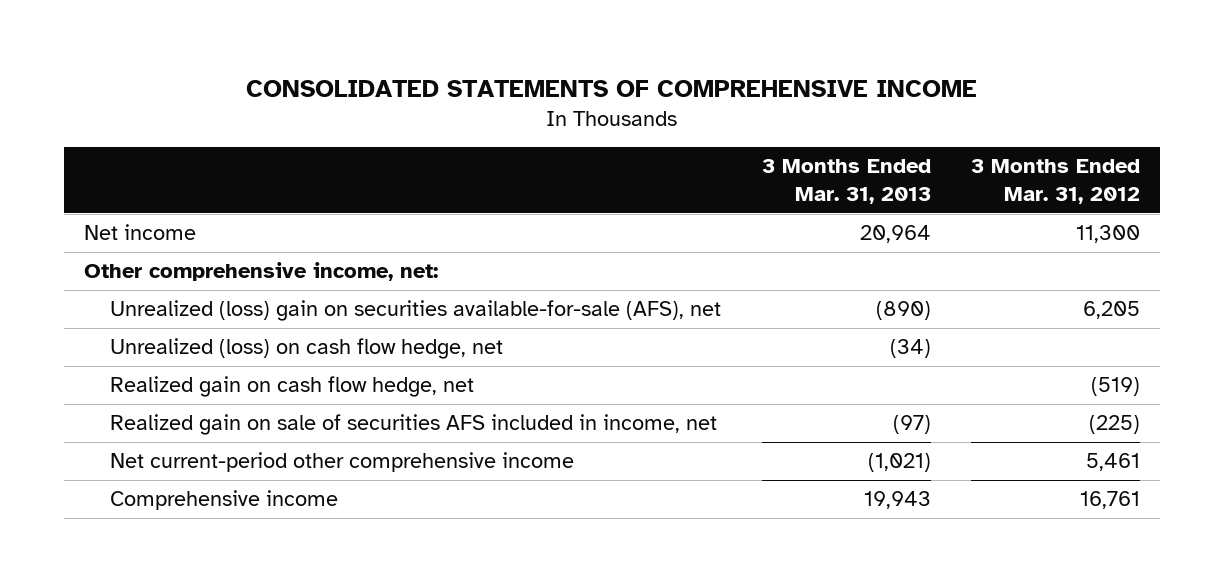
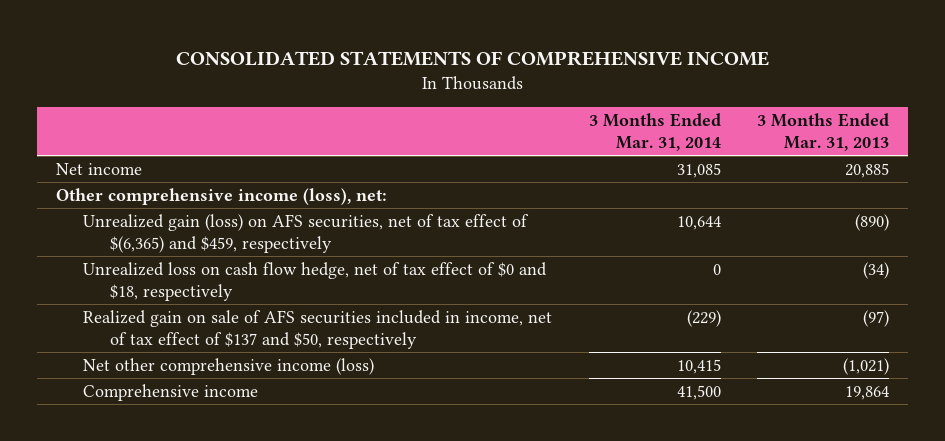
[971,159,1141,205] 3 Months Ended Mar. 31, 2012 -> none
none -> [588,113,721,151] 3 Months Ended Mar. 31, 2014
[110,376,475,398] Realized gain on cash flow hedge, net -> none
[859,225,931,244] 20,964 -> [845,163,890,179] 20,885
[83,262,438,282] Other comprehensive income, net: -> [55,188,387,206] Other comprehensive income (loss), net:
[110,300,722,322] Unrealized (loss) gain on securities available-for-sale (AFS), net -> [82,214,529,253] Unrealized gain (loss) on AFS securities, net of tax effect of $(6,365) and $459, respectively
[110,338,504,360] Unrealized (loss) on cash flow hedge, net -> [82,262,547,301] Unrealized loss on cash flow hedge, net of tax effect of $0 and $18, respectively
[110,414,718,436] Realized gain on sale of securities AFS included in income, net -> [82,310,552,349] Realized gain on sale of AFS securities included in income, net of tax effect of $137 and $50, respectively
[110,452,575,473] Net current-period other comprehensive income -> [82,358,374,376] Net other comprehensive income (loss)
[863,491,931,510] 19,943 -> [845,386,890,401] 19,864

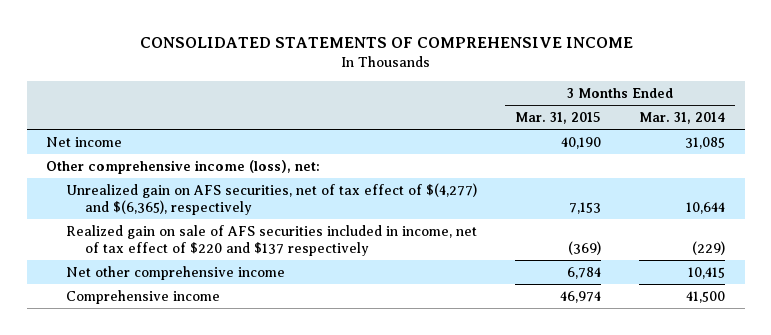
[757,113,890,151] 3 Months Ended Mar. 31, 2013 -> none
none -> [515,112,602,125] Mar. 31, 2015
[82,262,547,301] Unrealized loss on cash flow hedge, net of tax effect of $0 and $18, respectively -> none
[82,214,529,253] Unrealized gain (loss) on AFS securities, net of tax effect of $(6,365) and $459, respectively -> [65,182,477,215] Unrealized gain on AFS securities, net of tax effect of $(4,277) and $(6,365), respectively
[82,310,552,349] Realized gain on sale of AFS securities included in income, net of tax effect of $137 and $50, respectively -> [65,224,477,256] Realized gain on sale of AFS securities included in income, net of tax effect of $220 and $137 respectively
[82,358,374,376] Net other comprehensive income (loss) -> [65,265,285,280] Net other comprehensive income

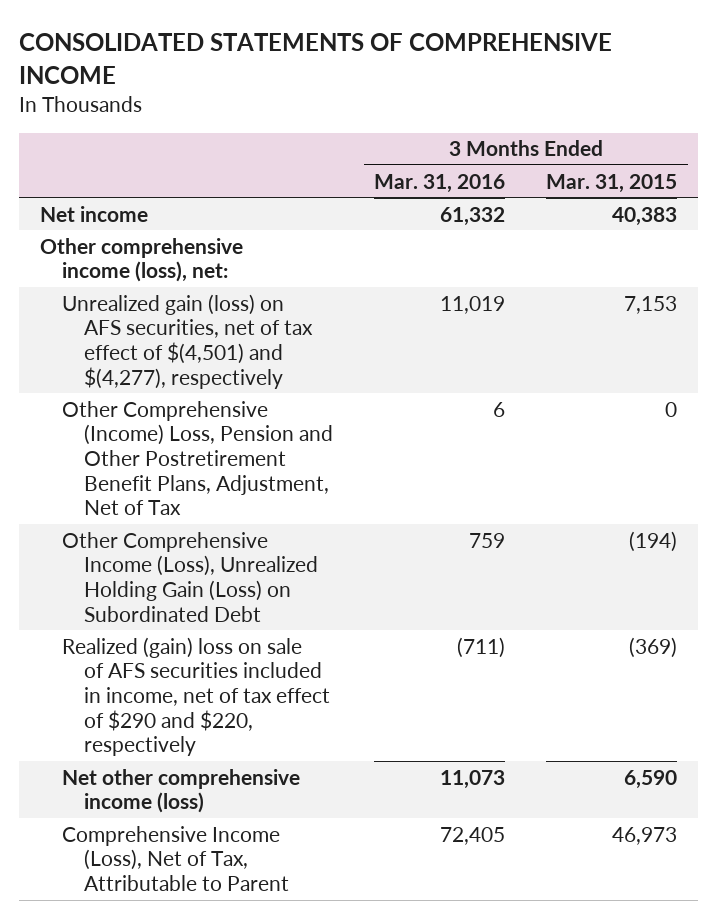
[639,112,726,125] Mar. 31, 2014 -> none
none -> [373,173,505,193] Mar. 31, 2016
[561,136,602,149] 40,190 -> [612,206,678,226] 40,383
[65,182,477,215] Unrealized gain on AFS securities, net of tax effect of $(4,277) and $(6,365), respectively -> [61,293,313,389] Unrealized gain (loss) on AFS securities, net of tax effect of $(4,501) and $(4,277), respectively
none -> [61,400,333,516] Other Comprehensive (Income) Loss, Pension and Other Postretirement Benefit Plans, Adjustment, Net of Tax
none -> [61,531,318,622] Other Comprehensive Income (Loss), Unrealized Holding Gain (Loss) on Subordinated Debt
[65,224,477,256] Realized gain on sale of AFS securities included in income, net of tax effect of $220 and $137 respectively -> [61,636,330,757] Realized (gain) loss on sale of AFS securities included in income, net of tax effect of $290 and $220, respectively
[65,265,285,280] Net other comprehensive income -> [61,768,300,814] Net other comprehensive income (loss)
[567,266,602,279] 6,784 -> [624,769,678,789] 6,590
[65,289,220,304] Comprehensive income -> [61,825,289,892] Comprehensive Income (Loss), Net of Tax, Attributable to Parent
[560,290,602,303] 46,974 -> [612,826,678,845] 46,973

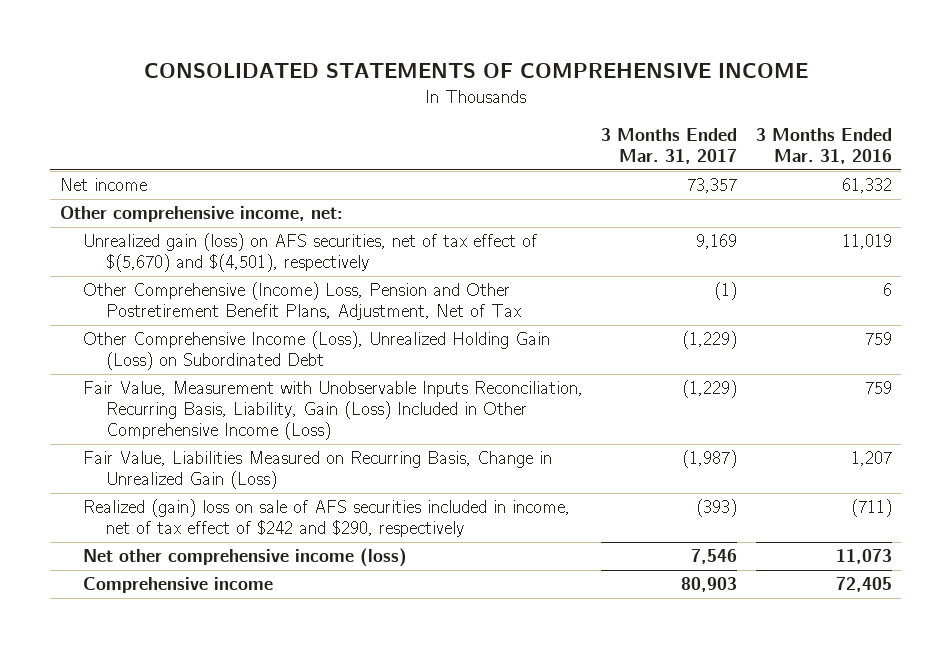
[546,173,678,193] Mar. 31, 2015 -> none
none -> [601,128,738,165] 3 Months Ended Mar. 31, 2017
[39,237,243,283] Other comprehensive income (loss), net: -> [59,206,343,223] Other comprehensive income, net:
[61,293,313,389] Unrealized gain (loss) on AFS securities, net of tax effect of $(4,501) and $(4,277), respectively -> [82,233,537,273] Unrealized gain (loss) on AFS securities, net of tax effect of $(5,670) and $(4,501), respectively
none -> [82,381,583,441] Fair Value, Measurement with Unobservable Inputs Reconciliation, Recurring Basis, Liability, Gain (Loss) Included in Other Comprehensive Income (Loss)
none -> [82,451,552,490] Fair Value, Liabilities Measured on Recurring Basis, Change in Unrealized Gain (Loss)
[61,636,330,757] Realized (gain) loss on sale of AFS securities included in income, net of tax effect of $290 and $220, respectively -> [82,499,570,538] Realized (gain) loss on sale of AFS securities included in income, net of tax effect of $242 and $290, respectively
[61,825,289,892] Comprehensive Income (Loss), Net of Tax, Attributable to Parent -> [82,577,273,594] Comprehensive income

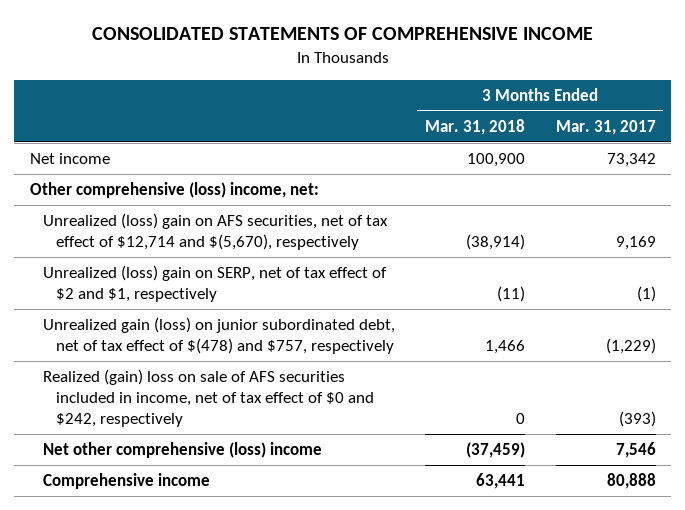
[756,128,893,165] 3 Months Ended Mar. 31, 2016 -> none
none -> [425,118,526,135] Mar. 31, 2018
[82,381,583,441] Fair Value, Measurement with Unobservable Inputs Reconciliation, Recurring Basis, Liability, Gain (Loss) Included in Other Comprehensive Income (Loss) -> none
[82,451,552,490] Fair Value, Liabilities Measured on Recurring Basis, Change in Unrealized Gain (Loss) -> none
[687,178,738,194] 73,357 -> [606,152,656,167] 73,342
[59,206,343,223] Other comprehensive income, net: -> [29,181,319,198] Other comprehensive (loss) income, net:
[82,233,537,273] Unrealized gain (loss) on AFS securities, net of tax effect of $(5,670) and $(4,501), respectively -> [42,212,388,250] Unrealized (loss) gain on AFS securities, net of tax effect of $12,714 and $(5,670), respectively
[82,282,522,321] Other Comprehensive (Income) Loss, Pension and Other Postretirement Benefit Plans, Adjustment, Net of Tax -> [42,264,387,302] Unrealized (loss) gain on SERP, net of tax effect of $2 and $1, respectively
[82,331,550,371] Other Comprehensive Income (Loss), Unrealized Holding Gain (Loss) on Subordinated Debt -> [42,316,395,354] Unrealized gain (loss) on junior subordinated debt, net of tax effect of $(478) and $757, respectively
[82,499,570,538] Realized (gain) loss on sale of AFS securities included in income, net of tax effect of $242 and $290, respectively -> [42,368,374,428] Realized (gain) loss on sale of AFS securities included in income, net of tax effect of $0 and $242, respectively
[82,548,407,568] Net other comprehensive income (loss) -> [42,441,322,458] Net other comprehensive (loss) income
[681,577,738,593] 80,903 -> [606,472,656,489] 80,888

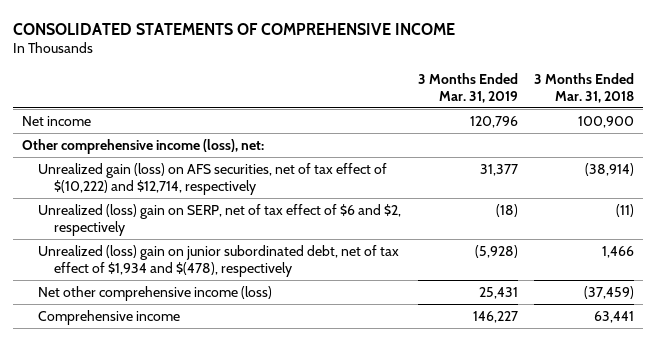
[555,119,656,135] Mar. 31, 2017 -> none
none -> [417,72,518,103] 3 Months Ended Mar. 31, 2019
[42,368,374,428] Realized (gain) loss on sale of AFS securities included in income, net of tax effect of $0 and $242, respectively -> none
[29,181,319,198] Other comprehensive (loss) income, net: -> [21,138,264,154] Other comprehensive income (loss), net:
[42,212,388,250] Unrealized (loss) gain on AFS securities, net of tax effect of $12,714 and $(5,670), respectively -> [38,162,388,195] Unrealized gain (loss) on AFS securities, net of tax effect of $(10,222) and $12,714, respectively
[42,264,387,302] Unrealized (loss) gain on SERP, net of tax effect of $2 and $1, respectively -> [38,203,402,236] Unrealized (loss) gain on SERP, net of tax effect of $6 and $2, respectively
[42,316,395,354] Unrealized gain (loss) on junior subordinated debt, net of tax effect of $(478) and $757, respectively -> [38,244,400,277] Unrealized (loss) gain on junior subordinated debt, net of tax effect of $1,934 and $(478), respectively
[42,441,322,458] Net other comprehensive (loss) income -> [38,285,273,301] Net other comprehensive income (loss)

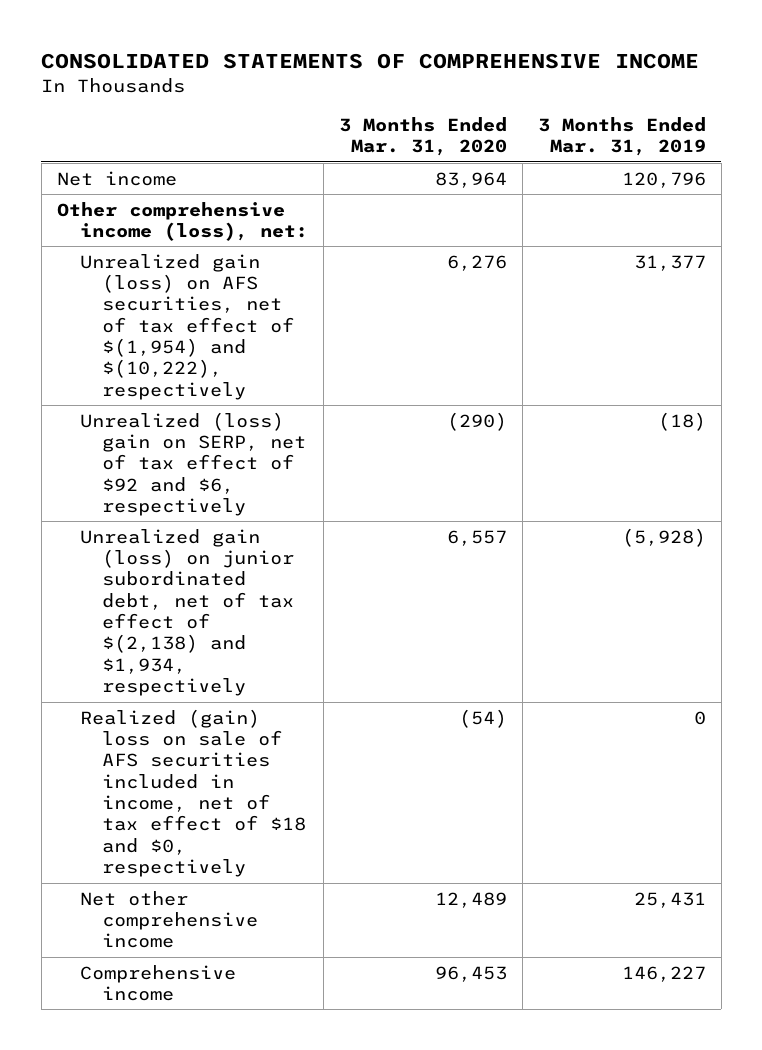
[534,72,635,103] 3 Months Ended Mar. 31, 2018 -> none
none -> [338,116,507,157] 3 Months Ended Mar. 31, 2020
[38,162,388,195] Unrealized gain (loss) on AFS securities, net of tax effect of $(10,222) and $12,714, respectively -> [79,253,295,400] Unrealized gain (loss) on AFS securities, net of tax effect of $(1,954) and $(10,222), respectively
[38,203,402,236] Unrealized (loss) gain on SERP, net of tax effect of $6 and $2, respectively -> [79,411,307,517] Unrealized (loss) gain on SERP, net of tax effect of $92 and $6, respectively
[38,244,400,277] Unrealized (loss) gain on junior subordinated debt, net of tax effect of $1,934 and $(478), respectively -> [79,528,295,697] Unrealized gain (loss) on junior subordinated debt, net of tax effect of $(2,138) and $1,934, respectively
none -> [79,708,307,878] Realized (gain) loss on sale of AFS securities included in income, net of tax effect of $18 and $0, respectively
[38,285,273,301] Net other comprehensive income (loss) -> [79,890,259,949] Net other comprehensive income

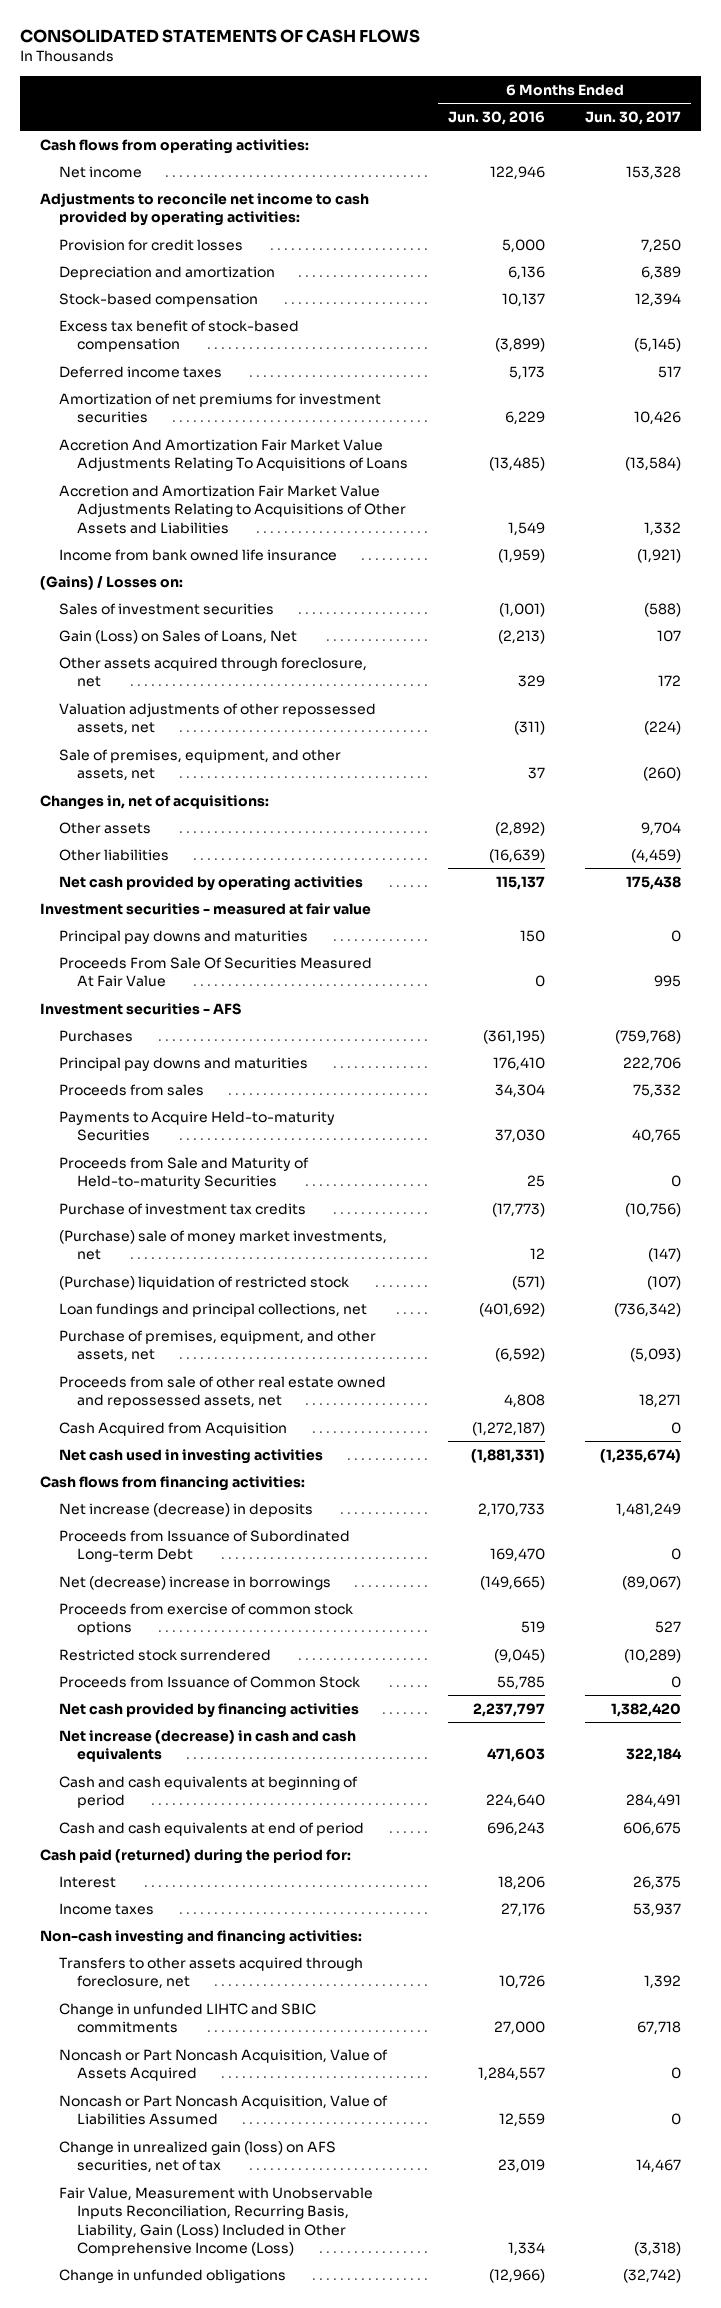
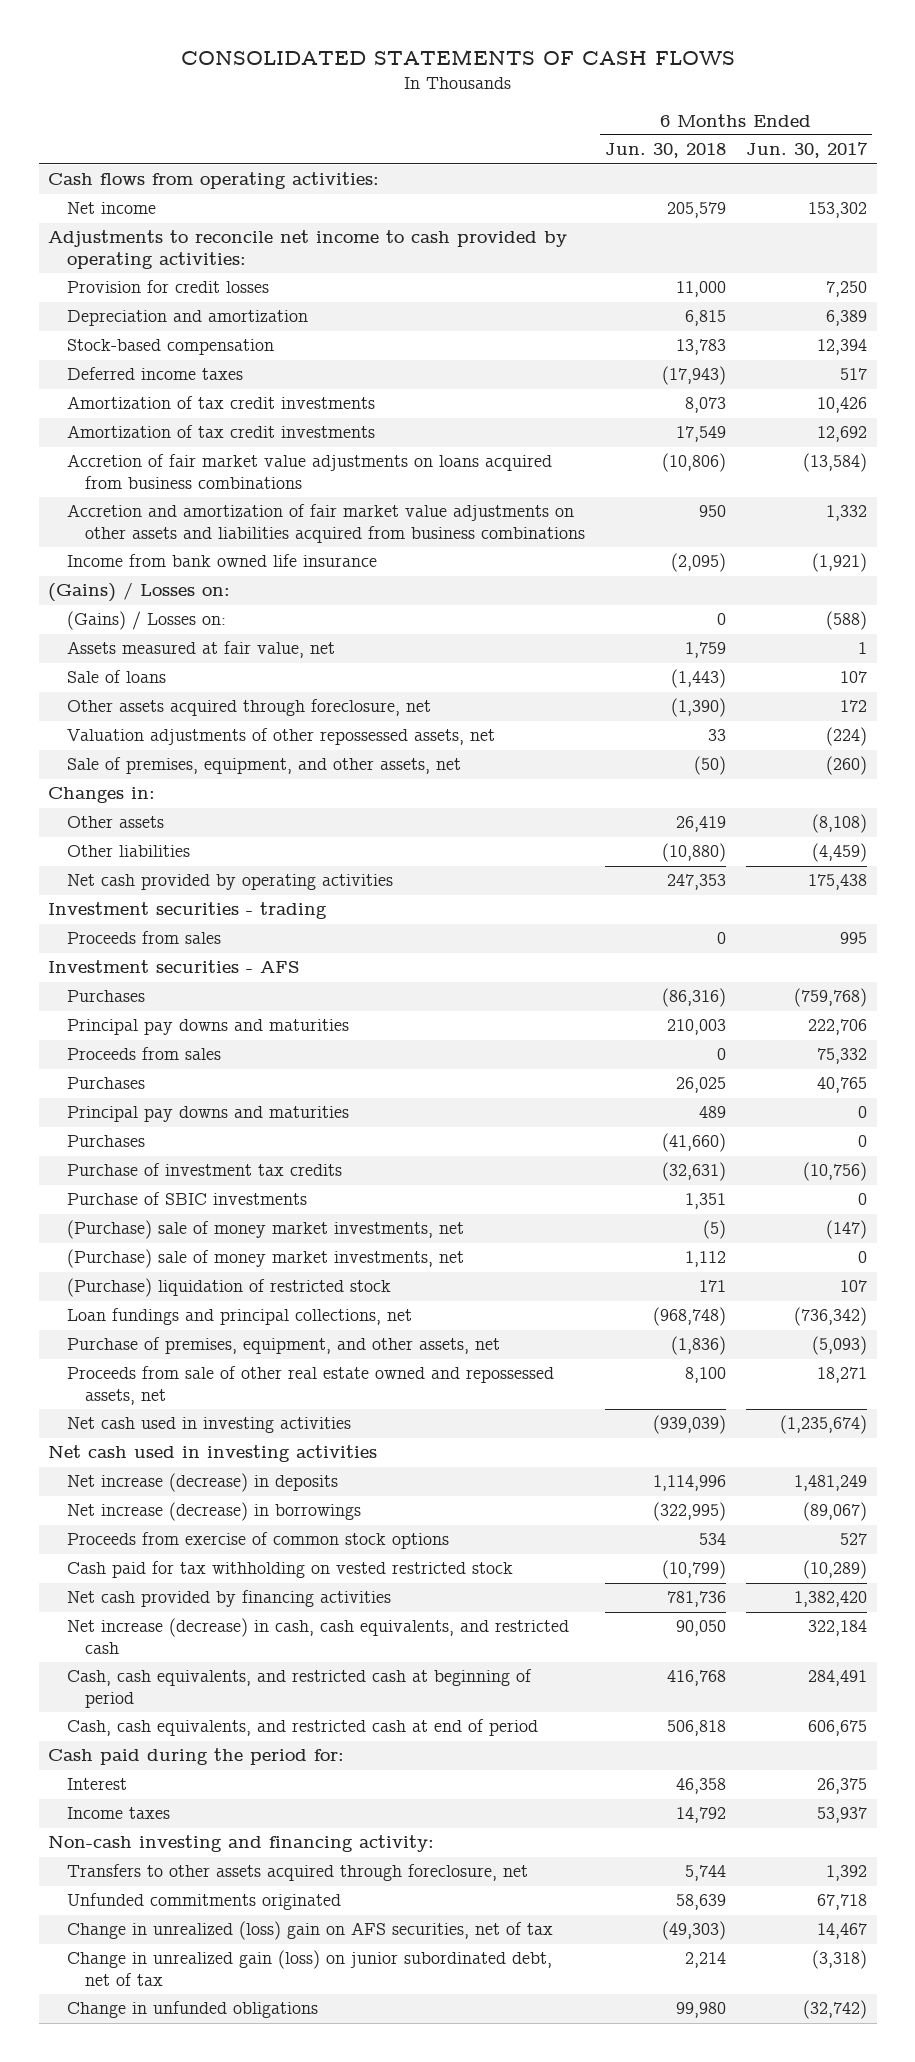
[448,110,546,125] Jun. 30, 2016 -> none
none -> [604,143,726,159] Jun. 30, 2018
[626,165,682,180] 153,328 -> [807,202,867,219] 153,302
[58,319,299,353] Excess tax benefit of stock-based compensation -> none
[58,392,381,424] Amortization of net premiums for investment securities -> [66,396,375,410] Amortization of tax credit investments
none -> [66,425,375,439] Amortization of tax credit investments
[58,438,409,472] Accretion And Amortization Fair Market Value Adjustments Relating To Acquisitions of Loans -> [66,454,552,489] Accretion of fair market value adjustments on loans acquired from business combinations
[58,484,407,534] Accretion and Amortization Fair Market Value Adjustments Relating to Acquisitions of Other Assets and Liabilities -> [66,504,586,543] Accretion and amortization of fair market value adjustments on other assets and liabilities acquired from business combinations
[58,602,274,615] Sales of investment securities -> [66,611,226,631] (Gains) / Losses on:
none -> [66,641,335,659] Assets measured at fair value, net
[58,629,297,644] Gain (Loss) on Sales of Loans, Net -> [66,670,166,684] Sale of loans
[40,794,270,810] Changes in, net of acquisitions: -> [48,787,156,804] Changes in:
[641,821,682,836] 9,704 -> [811,814,867,834] (8,108)
[40,902,372,915] Investment securities - measured at fair value -> [48,902,328,920] Investment securities - trading
[58,956,372,988] Proceeds From Sale Of Securities Measured At Fair Value -> [66,931,221,945] Proceeds from sales
[58,1156,309,1190] Proceeds from Sale and Maturity of Held-to-maturity Securities -> none
[58,1110,335,1142] Payments to Acquire Held-to-maturity Securities -> [66,1077,145,1090] Purchases
[58,929,308,944] Principal pay downs and maturities -> [66,1106,349,1123] Principal pay downs and maturities
none -> [66,1135,145,1148] Purchases
none -> [66,1192,307,1206] Purchase of SBIC investments
none -> [66,1249,464,1269] (Purchase) sale of money market investments, net
[647,1275,682,1290] (107) -> [839,1280,867,1293] 107
[58,1421,287,1436] Cash Acquired from Acquisition -> none
[40,1475,306,1491] Cash flows from financing activities: -> [48,1445,378,1463] Net cash used in investing activities
[58,1529,350,1563] Proceeds from Issuance of Subordinated Long-term Debt -> none
[58,1575,331,1590] Net (decrease) increase in borrowings -> [66,1502,361,1522] Net increase (decrease) in borrowings
[58,1675,360,1688] Proceeds from Issuance of Common Stock -> none
[58,1648,271,1661] Restricted stock surrendered -> [66,1561,513,1579] Cash paid for tax withholding on vested restricted stock
[58,1729,356,1763] Net increase (decrease) in cash and cash equivalents -> [66,1618,569,1654] Net increase (decrease) in cash, cash equivalents, and restricted cash
[58,1775,358,1809] Cash and cash equivalents at beginning of period -> [66,1669,532,1708] Cash, cash equivalents, and restricted cash at beginning of period
[58,1821,364,1836] Cash and cash equivalents at end of period -> [66,1719,538,1737] Cash, cash equivalents, and restricted cash at end of period
[40,1848,352,1864] Cash paid (returned) during the period for: -> [48,1748,345,1766] Cash paid during the period for:
[40,1929,363,1945] Non-cash investing and financing activities: -> [48,1835,435,1853] Non-cash investing and financing activity:
[58,2048,388,2082] Noncash or Part Noncash Acquisition, Value of Assets Acquired -> none
[58,2094,388,2126] Noncash or Part Noncash Acquisition, Value of Liabilities Assumed -> none
[58,2002,316,2034] Change in unfunded LIHTC and SBIC commitments -> [66,1893,341,1911] Unfunded commitments originated
[58,2140,336,2174] Change in unrealized gain (loss) on AFS securities, net of tax -> [66,1921,553,1941] Change in unrealized (loss) gain on AFS securities, net of tax
[58,2186,373,2256] Fair Value, Measurement with Unobservable Inputs Reconciliation, Recurring Basis, Liability, Gain (Loss) Included in Other Comprehensive Income (Loss) -> [66,1950,552,1986] Change in unrealized gain (loss) on junior subordinated debt, net of tax

